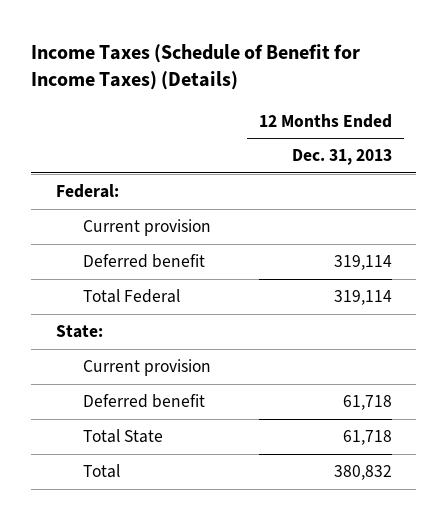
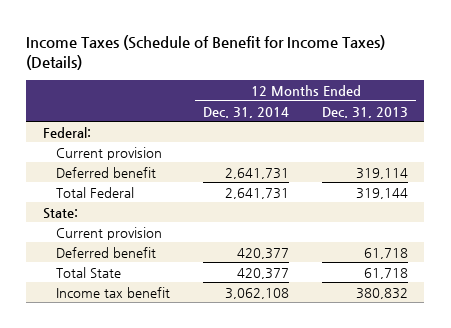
none -> [203,106,290,118] Dec. 31, 2014
[334,290,393,306] 319,114 -> [355,187,408,199] 319,144
[82,464,120,479] Total -> [56,286,171,298] Income tax benefit

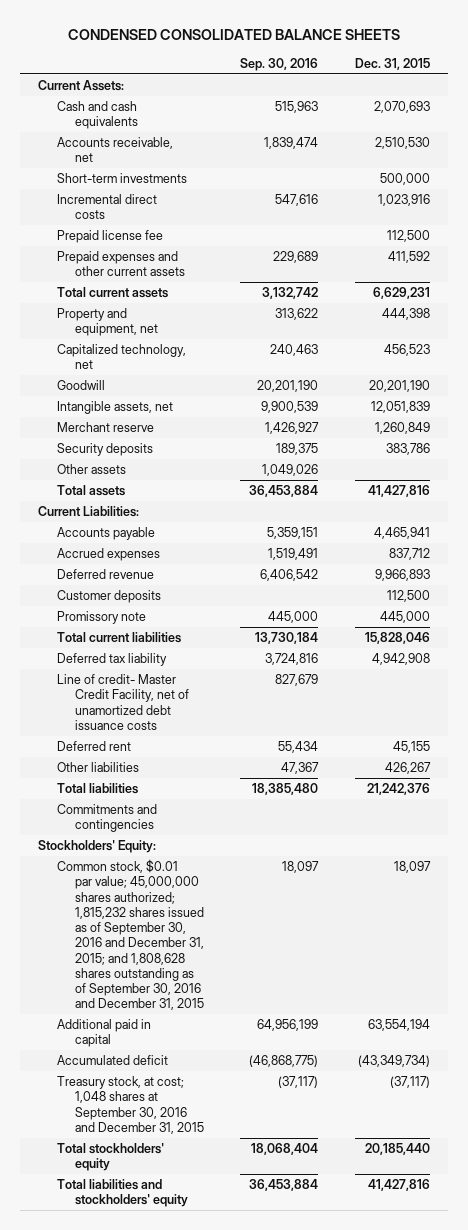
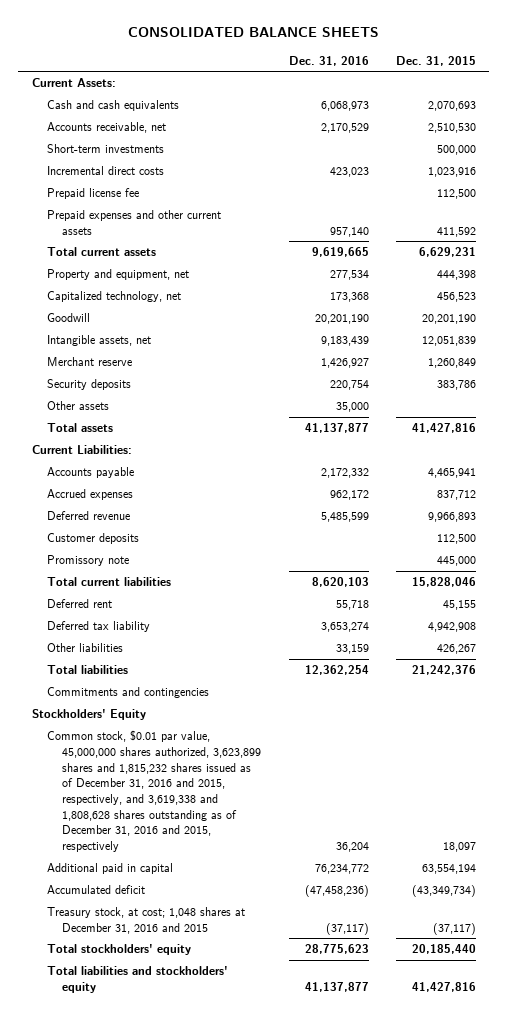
[67,29,400,41] CONDENSED CONSOLIDATED BALANCE SHEETS -> [127,27,379,38] CONSOLIDATED BALANCE SHEETS
[240,57,319,71] Sep. 30, 2016 -> none
none -> [288,55,369,66] Dec. 31, 2016
[56,674,189,730] Line of credit- Master Credit Facility, net of unamortized debt issuance costs -> none
[56,653,167,667] Deferred tax liability -> [47,621,151,633] Deferred tax liability
[38,840,157,854] Stockholders' Equity: -> [32,709,147,721] Stockholders' Equity
[56,859,204,1011] Common stock, $0.01 par value; 45,000,000 shares authorized; 1,815,232 shares issued as of September 30, 2016 and December 31, 2015; and 1,808,628 shares outstanding as of September 30, 2016 and December 31, 2015 -> [47,730,262,852] Common stock, $0.01 par value, 45,000,000 shares authorized, 3,623,899 shares and 1,815,232 shares issued as of December 31, 2016 and 2015, respectively, and 3,619,338 and 1,808,628 shares outstanding as of December 31, 2016 and 2015, respectively
[56,1076,204,1134] Treasury stock, at cost; 1,048 shares at September 30, 2016 and December 31, 2015 -> [47,907,246,934] Treasury stock, at cost; 1,048 shares at December 31, 2016 and 2015

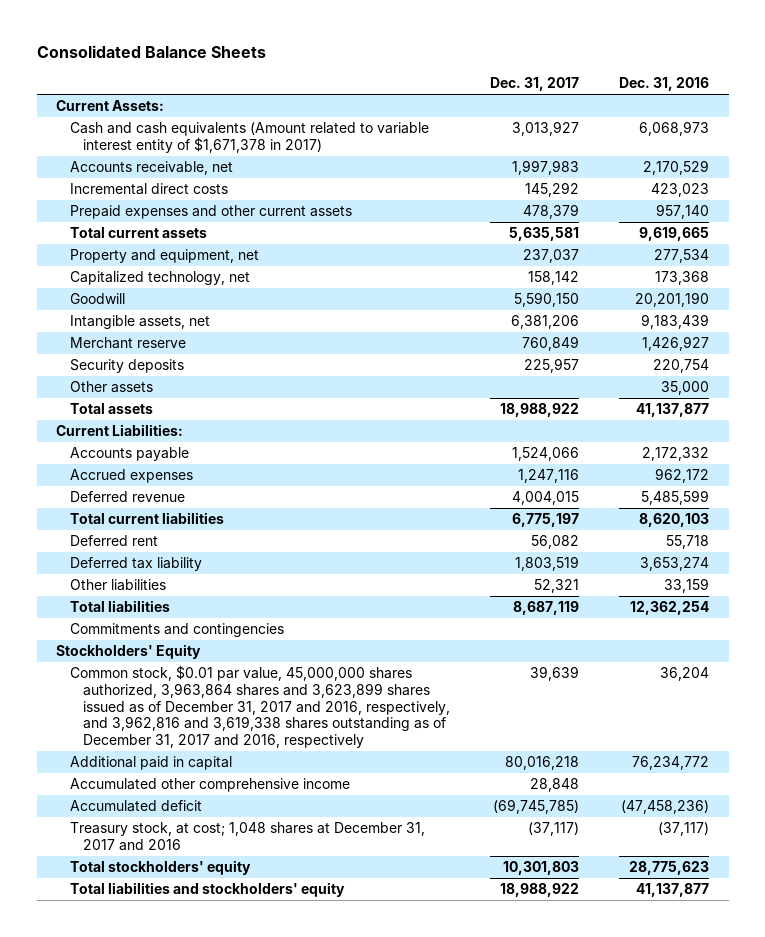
[127,27,379,38] CONSOLIDATED BALANCE SHEETS -> [36,45,266,59] Consolidated Balance Sheets
[395,55,476,66] Dec. 31, 2015 -> none
none -> [489,77,579,92] Dec. 31, 2017
[47,100,180,112] Cash and cash equivalents -> [69,122,429,153] Cash and cash equivalents (Amount related to variable interest entity of $1,671,378 in 2017)
[47,144,165,154] Short-term investments -> none
[47,188,140,200] Prepaid license fee -> none
[47,533,140,545] Customer deposits -> none
[47,555,130,567] Promissory note -> none
[47,730,262,852] Common stock, $0.01 par value, 45,000,000 shares authorized, 3,623,899 shares and 1,815,232 shares issued as of December 31, 2016 and 2015, respectively, and 3,619,338 and 1,808,628 shares outstanding as of December 31, 2016 and 2015, respectively -> [69,665,451,749] Common stock, $0.01 par value, 45,000,000 shares authorized, 3,963,864 shares and 3,623,899 shares issued as of December 31, 2017 and 2016, respectively, and 3,962,816 and 3,619,338 shares outstanding as of December 31, 2017 and 2016, respectively
none -> [69,778,350,793] Accumulated other comprehensive income
[47,907,246,934] Treasury stock, at cost; 1,048 shares at December 31, 2016 and 2015 -> [69,822,425,851] Treasury stock, at cost; 1,048 shares at December 31, 2017 and 2016

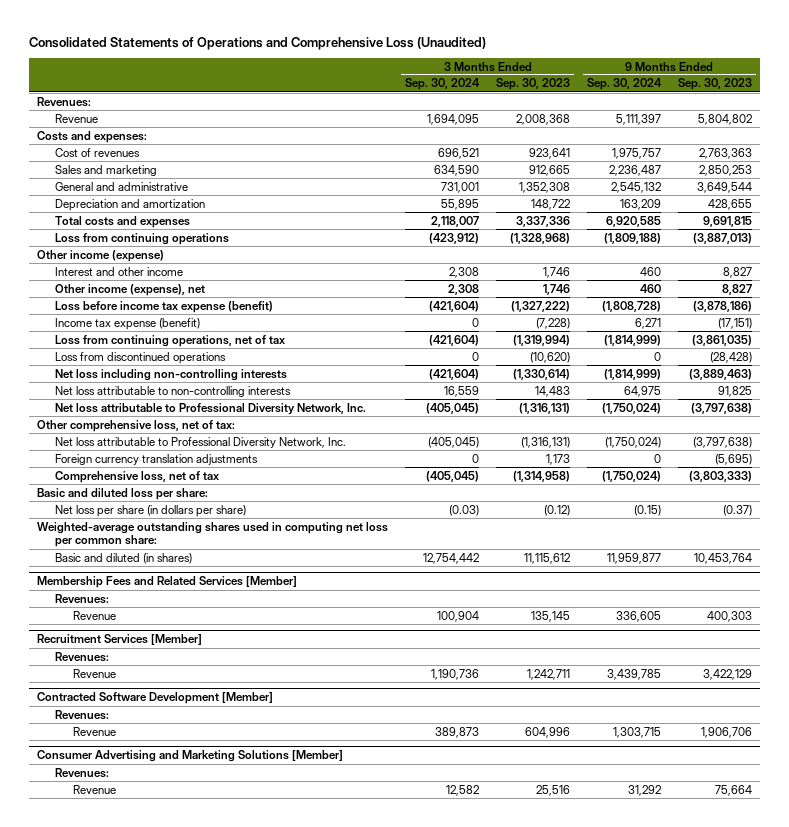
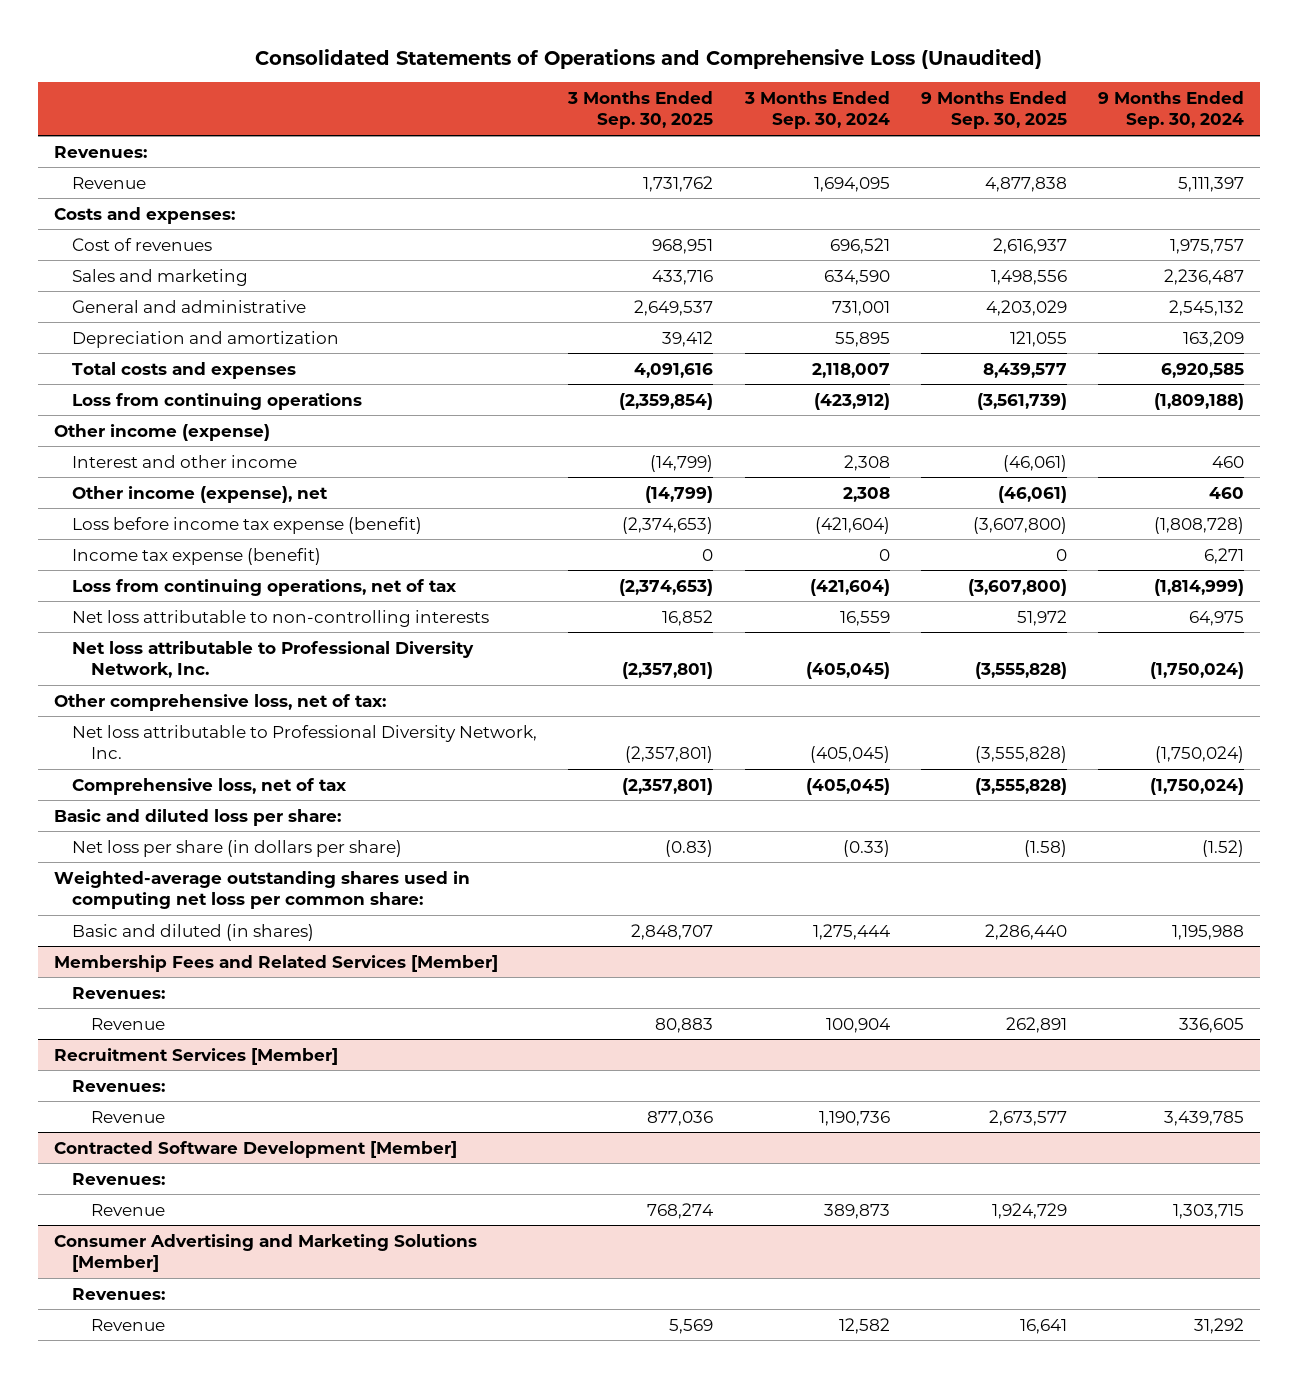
[496,78,571,91] Sep. 30, 2023 -> none
[677,78,752,91] Sep. 30, 2023 -> none
none -> [567,90,714,130] 3 Months Ended Sep. 30, 2025
none -> [920,90,1067,130] 9 Months Ended Sep. 30, 2025
[55,351,227,364] Loss from discontinued operations -> none
[55,368,288,381] Net loss including non-controlling interests -> none
[55,453,259,465] Foreign currency translation adjustments -> none
[449,504,480,516] (0.03) -> [842,839,890,857] (0.33)
[633,504,661,516] (0.15) -> [1202,839,1245,857] (1.52)
[423,552,480,564] 12,754,442 -> [812,923,890,940] 1,275,444
[606,552,661,564] 11,959,877 -> [1172,924,1245,940] 1,195,988

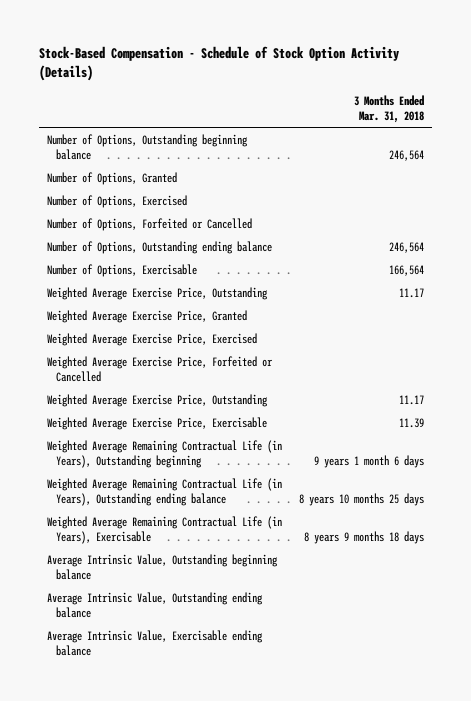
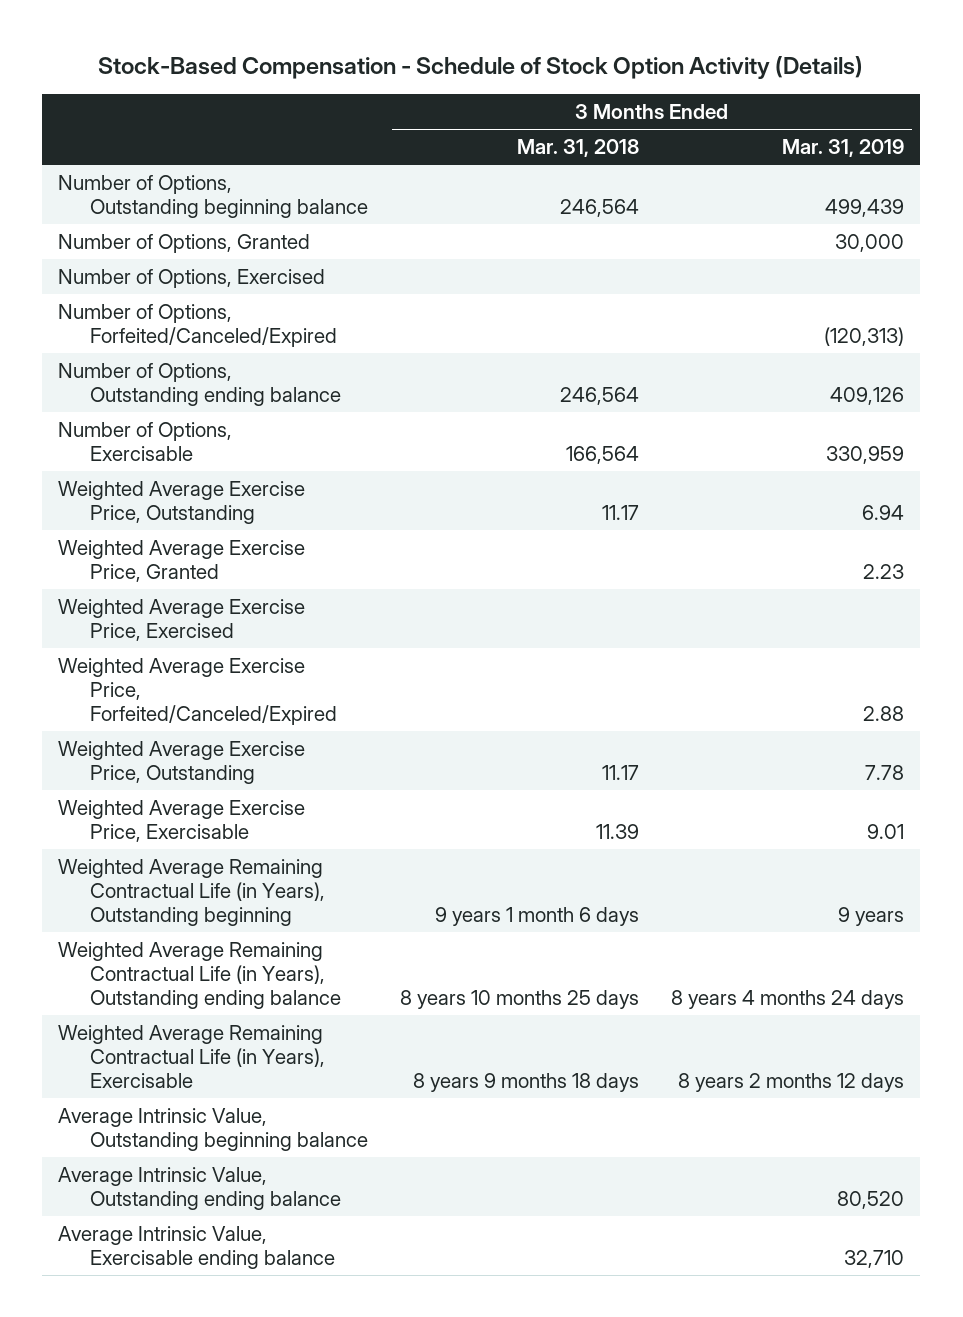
none -> [782,139,905,158] Mar. 31, 2019
[47,217,253,231] Number of Options, Forfeited or Cancelled -> [58,303,338,347] Number of Options, Forfeited/Canceled/Expired
[47,355,274,382] Weighted Average Exercise Price, Forfeited or Cancelled -> [58,657,338,725] Weighted Average Exercise Price, Forfeited/Canceled/Expired

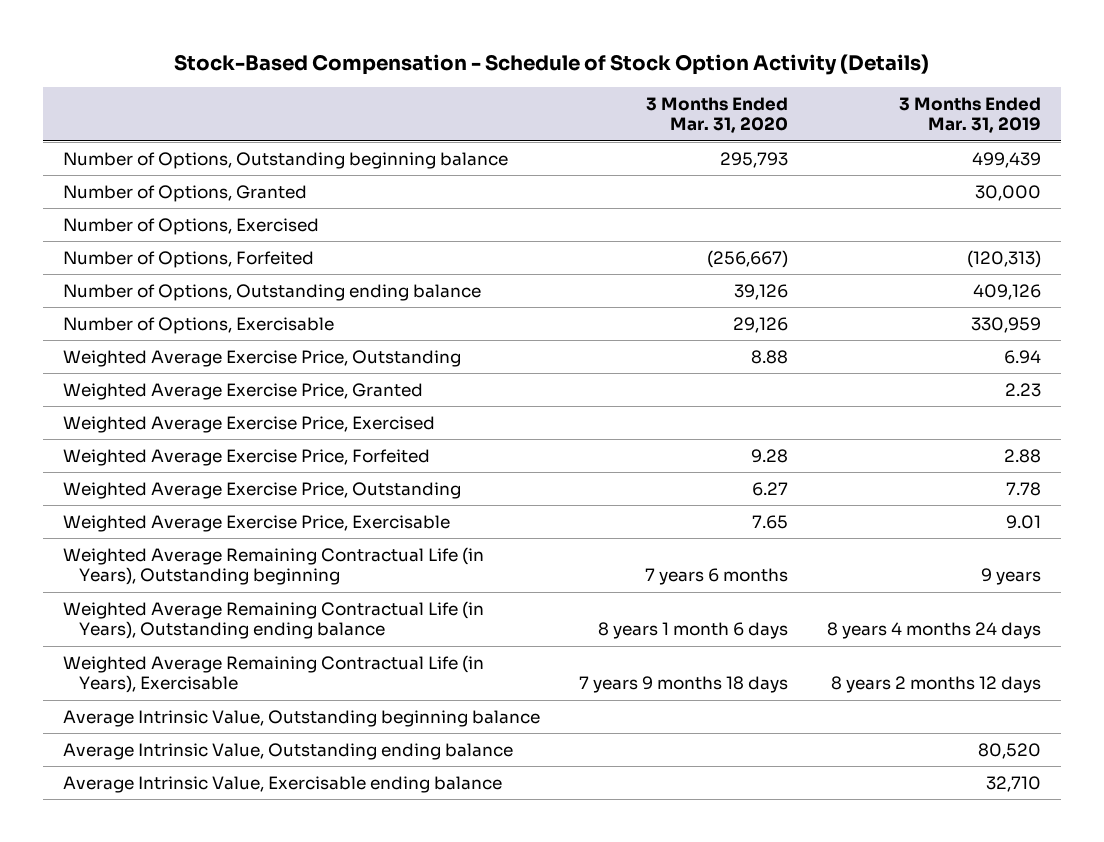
[517,139,640,158] Mar. 31, 2018 -> none
none -> [645,96,788,134] 3 Months Ended Mar. 31, 2020
[58,303,338,347] Number of Options, Forfeited/Canceled/Expired -> [62,251,314,269] Number of Options, Forfeited
[58,657,338,725] Weighted Average Exercise Price, Forfeited/Canceled/Expired -> [62,449,430,467] Weighted Average Exercise Price, Forfeited

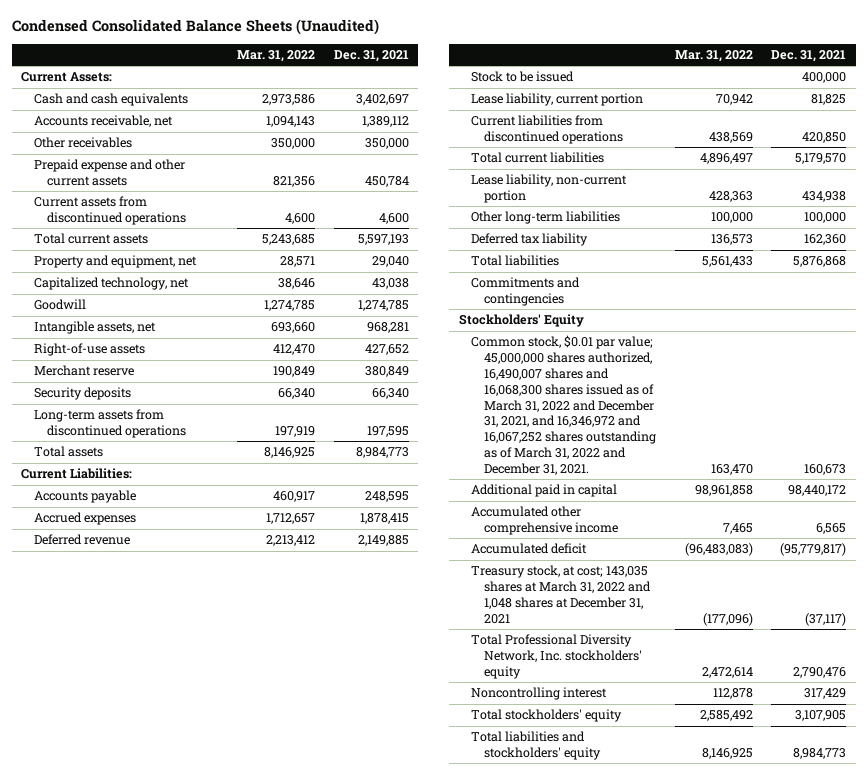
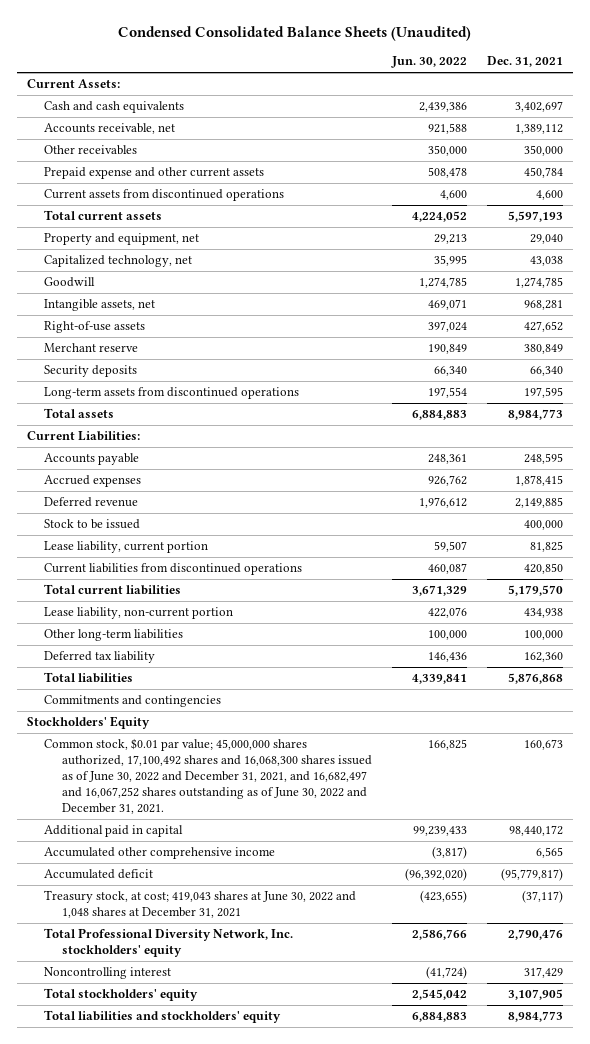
[237,50,316,63] Mar. 31, 2022 -> none
none -> [390,56,467,69] Jun. 30, 2022
[471,335,656,475] Common stock, $0.01 par value; 45,000,000 shares authorized, 16,490,007 shares and 16,068,300 shares issued as of March 31, 2022 and December 31, 2021, and 16,346,972 and 16,067,252 shares outstanding as of March 31, 2022 and December 31, 2021. -> [44,738,372,815] Common stock, $0.01 par value; 45,000,000 shares authorized, 17,100,492 shares and 16,068,300 shares issued as of June 30, 2022 and December 31, 2021, and 16,682,497 and 16,067,252 shares outstanding as of June 30, 2022 and December 31, 2021.
[471,565,651,624] Treasury stock, at cost; 143,035 shares at March 31, 2022 and 1,048 shares at December 31, 2021 -> [44,890,357,919] Treasury stock, at cost; 419,043 shares at June 30, 2022 and 1,048 shares at December 31, 2021

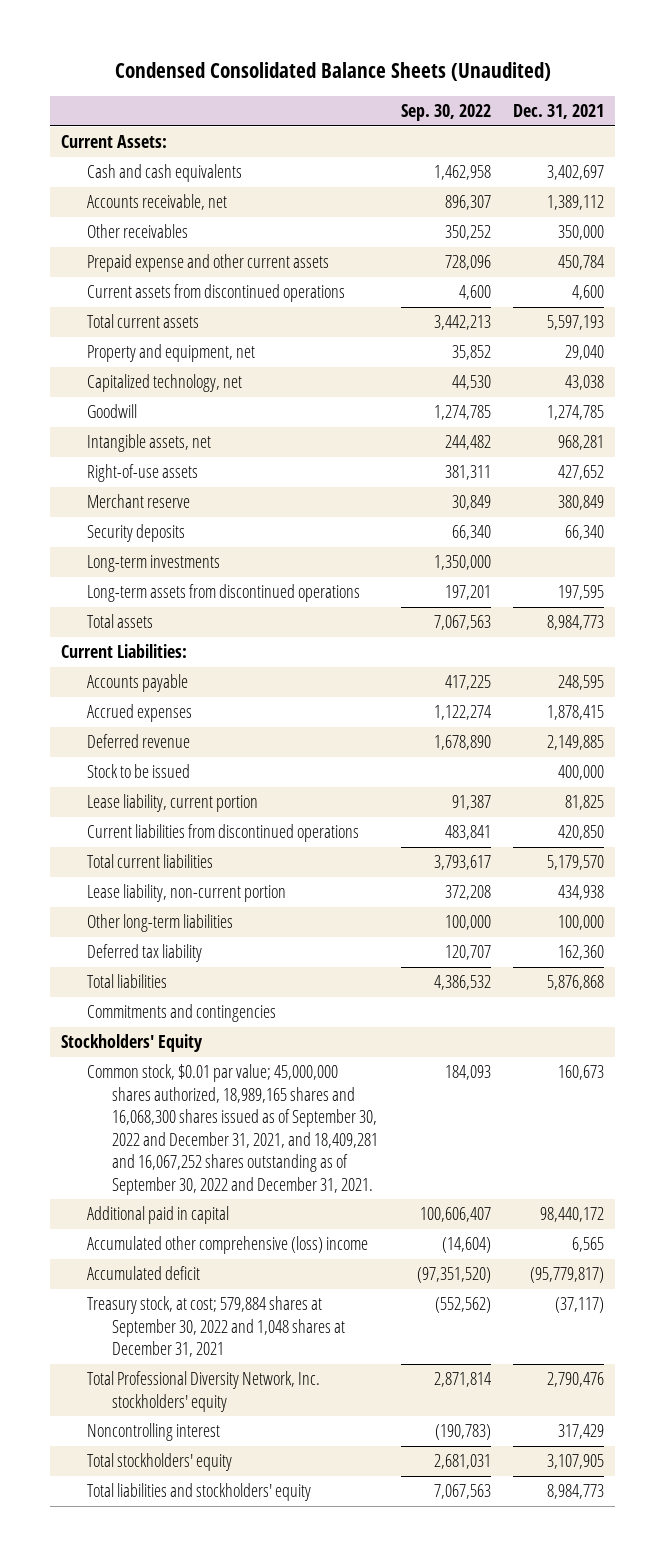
[390,56,467,69] Jun. 30, 2022 -> none
none -> [400,104,491,122] Sep. 30, 2022
none -> [86,555,220,573] Long-term investments
[44,738,372,815] Common stock, $0.01 par value; 45,000,000 shares authorized, 17,100,492 shares and 16,068,300 shares issued as of June 30, 2022 and December 31, 2021, and 16,682,497 and 16,067,252 shares outstanding as of June 30, 2022 and December 31, 2021. -> [86,1064,379,1195] Common stock, $0.01 par value; 45,000,000 shares authorized, 18,989,165 shares and 16,068,300 shares issued as of September 30, 2022 and December 31, 2021, and 18,409,281 and 16,067,252 shares outstanding as of September 30, 2022 and December 31, 2021.
[44,847,276,860] Accumulated other comprehensive income -> [86,1236,368,1255] Accumulated other comprehensive (loss) income
[44,890,357,919] Treasury stock, at cost; 419,043 shares at June 30, 2022 and 1,048 shares at December 31, 2021 -> [86,1296,346,1358] Treasury stock, at cost; 579,884 shares at September 30, 2022 and 1,048 shares at December 31, 2021

